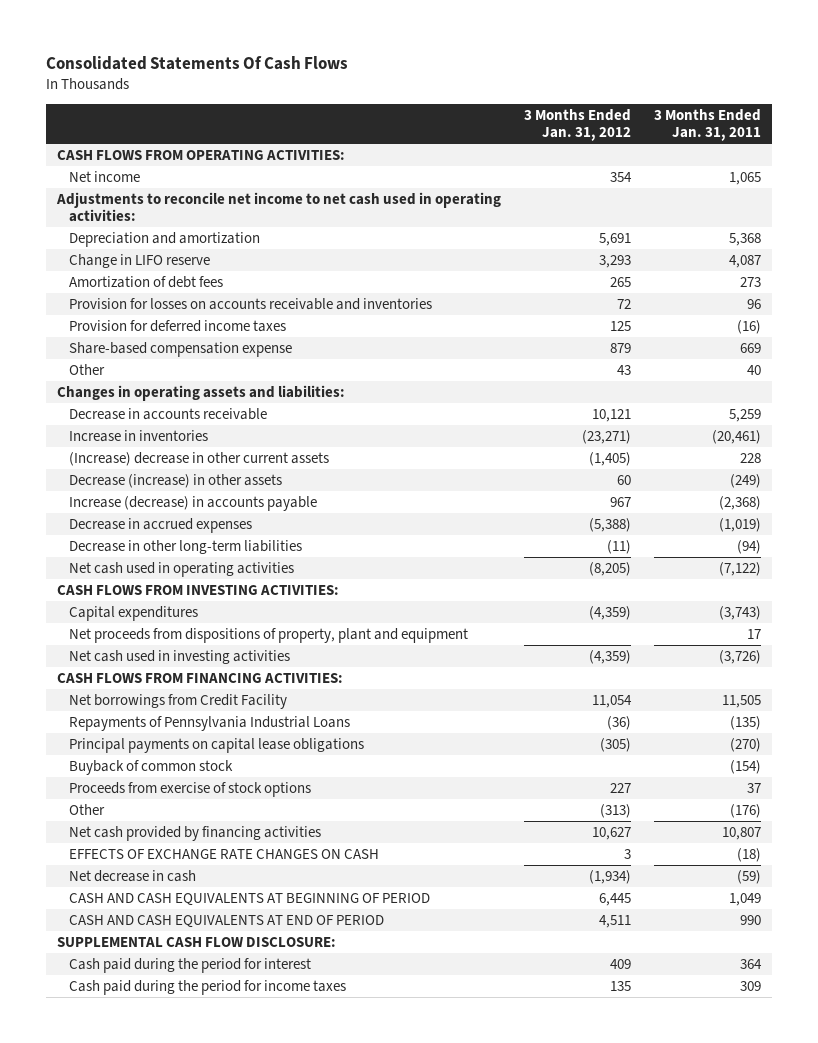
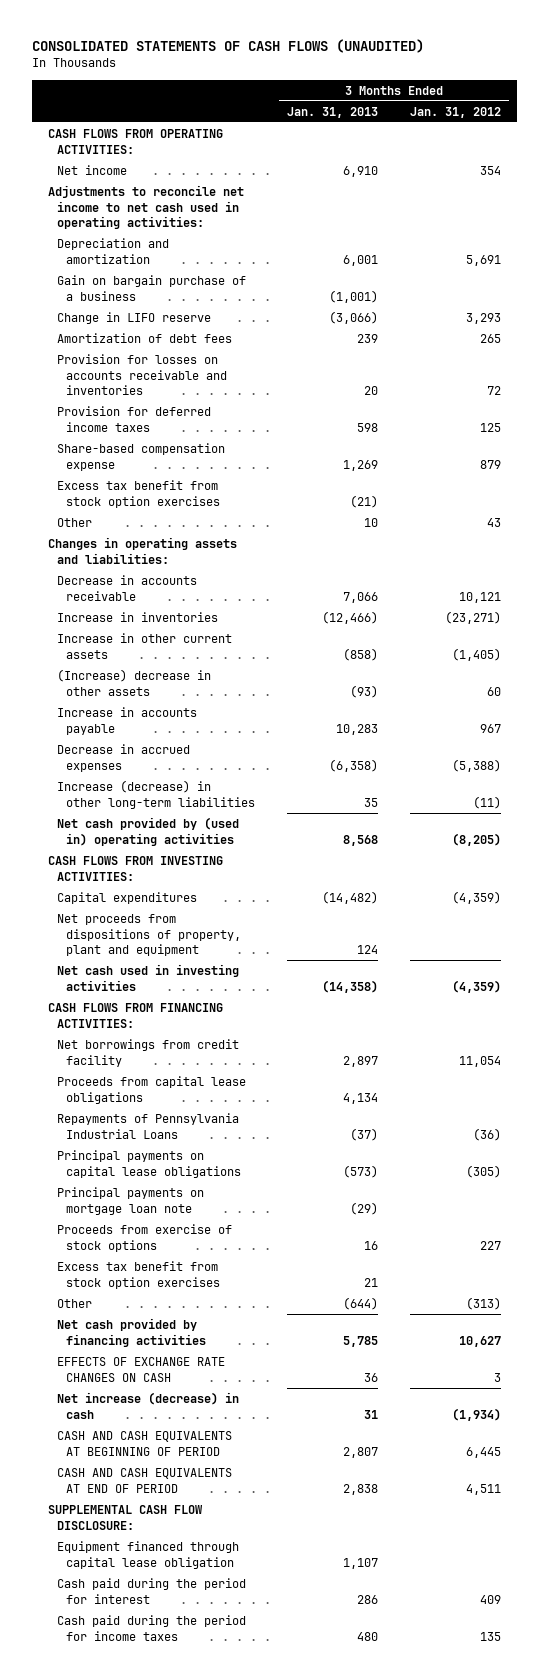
[45,55,348,70] Consolidated Statements Of Cash Flows -> [31,38,424,53] CONSOLIDATED STATEMENTS OF CASH FLOWS (UNAUDITED)
[653,108,761,142] 3 Months Ended Jan. 31, 2011 -> none
none -> [287,106,379,118] Jan. 31, 2013
none -> [57,274,247,301] Gain on bargain purchase of a business
none -> [57,479,221,508] Excess tax benefit from stock option exercises
[68,451,329,466] (Increase) decrease in other current assets -> [57,632,233,659] Increase in other current assets
[68,473,282,488] Decrease (increase) in other assets -> [57,668,212,696] (Increase) decrease in other assets
[68,495,317,511] Increase (decrease) in accounts payable -> [57,706,198,735] Increase in accounts payable
[68,539,302,554] Decrease in other long-term liabilities -> [57,779,256,809] Increase (decrease) in other long-term liabilities
[68,561,294,577] Net cash used in operating activities -> [57,816,240,846] Net cash provided by (used in) operating activities
[68,693,287,709] Net borrowings from Credit Facility -> [57,1038,240,1067] Net borrowings from credit facility
none -> [57,1075,247,1104] Proceeds from capital lease obligations
[68,759,233,775] Buyback of common stock -> none
none -> [57,1186,205,1215] Principal payments on mortgage loan note
none -> [57,1260,221,1289] Excess tax benefit from stock option exercises
[68,869,196,882] Net decrease in cash -> [57,1391,240,1419] Net increase (decrease) in cash
none -> [57,1540,240,1569] Equipment financed through capital lease obligation

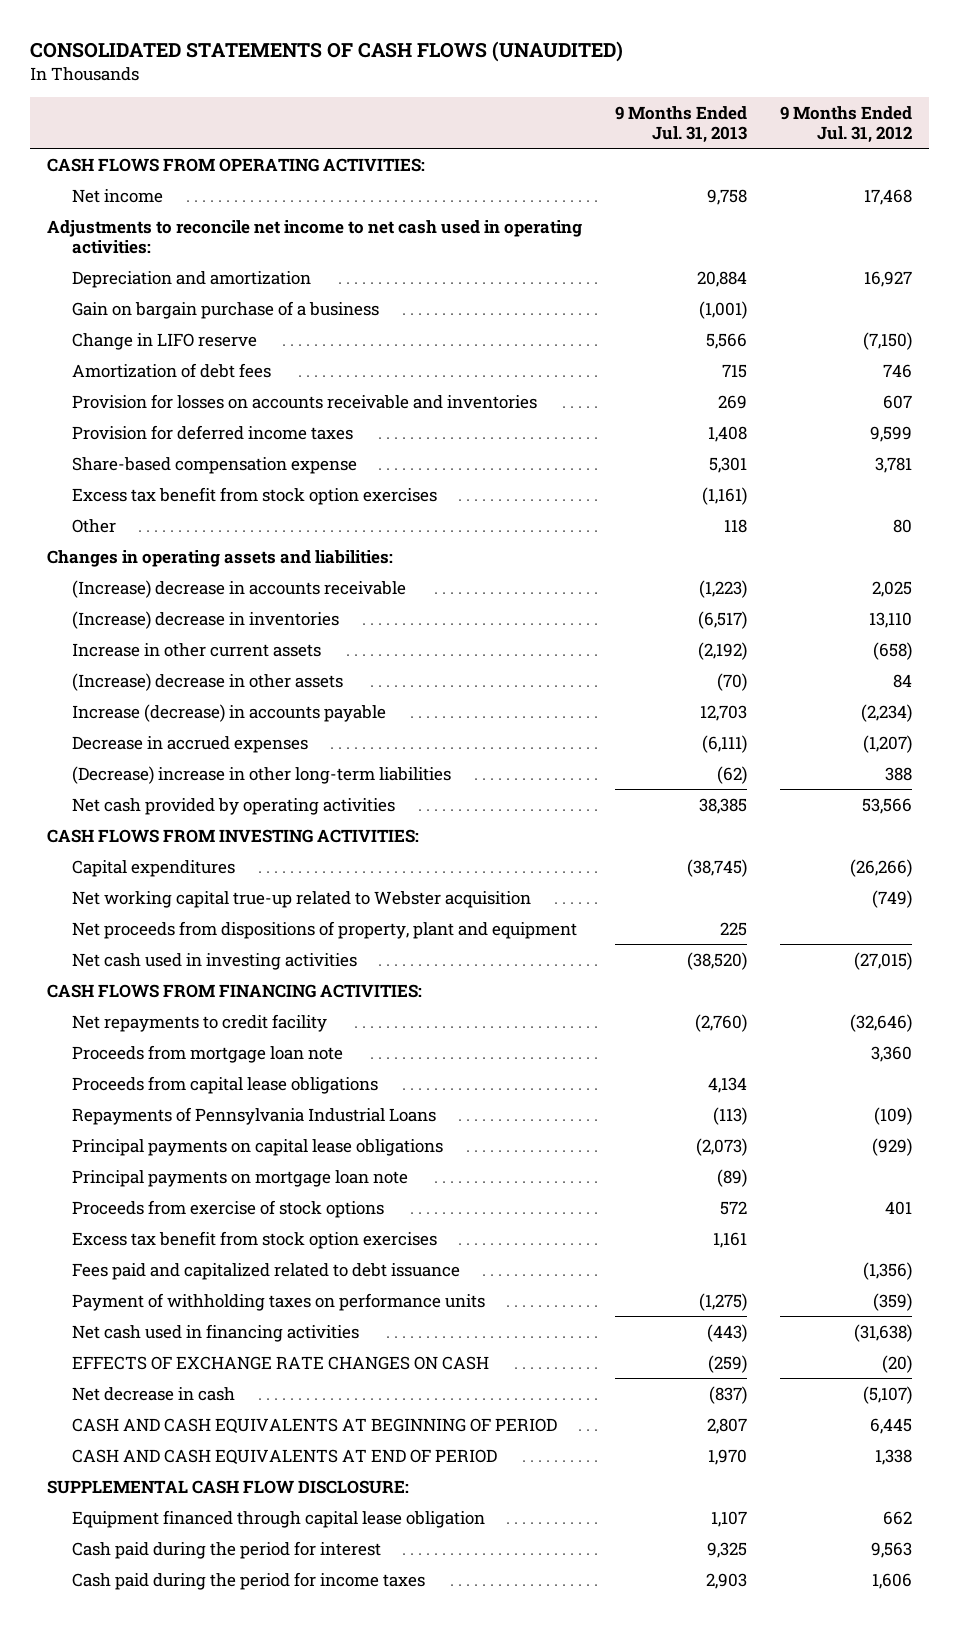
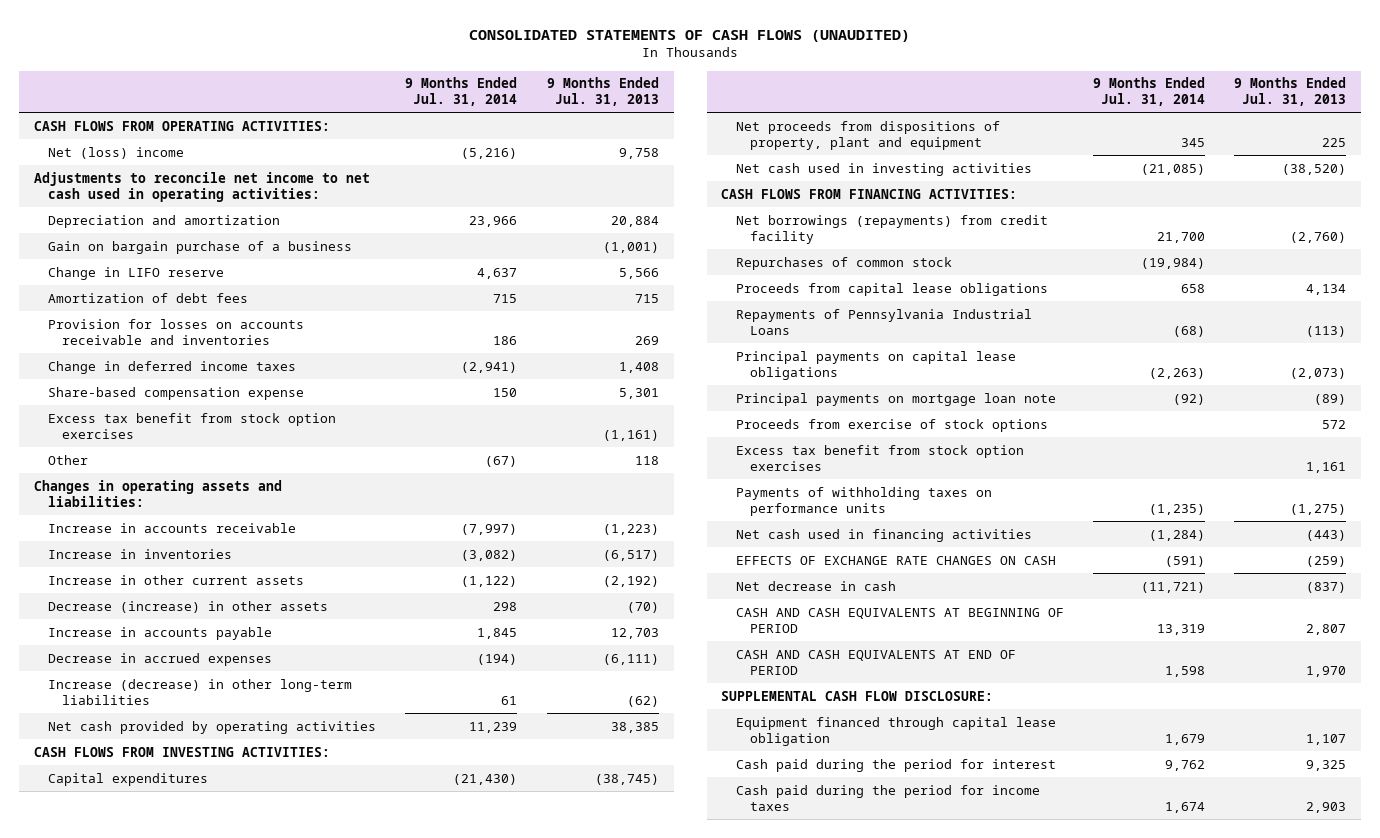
[780,105,913,143] 9 Months Ended Jul. 31, 2012 -> none
none -> [405,77,518,107] 9 Months Ended Jul. 31, 2014
[71,188,163,203] Net income -> [48,146,185,159] Net (loss) income
[71,424,353,440] Provision for deferred income taxes -> [48,360,297,374] Change in deferred income taxes
[71,579,406,598] (Increase) decrease in accounts receivable -> [48,522,297,533] Increase in accounts receivable
[71,610,339,629] (Increase) decrease in inventories -> [48,548,233,559] Increase in inventories
[71,672,343,691] (Increase) decrease in other assets -> [48,600,329,613] Decrease (increase) in other assets
[71,703,386,722] Increase (decrease) in accounts payable -> [48,626,273,640] Increase in accounts payable
[71,765,451,784] (Decrease) increase in other long-term liabilities -> [48,678,353,705] Increase (decrease) in other long-term liabilities
[71,890,531,908] Net working capital true-up related to Webster acquisition -> none
[71,1044,343,1063] Proceeds from mortgage loan note -> none
[71,1013,327,1032] Net repayments to credit facility -> [735,214,1048,244] Net borrowings (repayments) from credit facility
none -> [735,256,952,270] Repurchases of common stock
[71,1262,460,1280] Fees paid and capitalized related to debt issuance -> none
[71,1292,485,1311] Payment of withholding taxes on performance units -> [735,486,992,516] Payments of withholding taxes on performance units

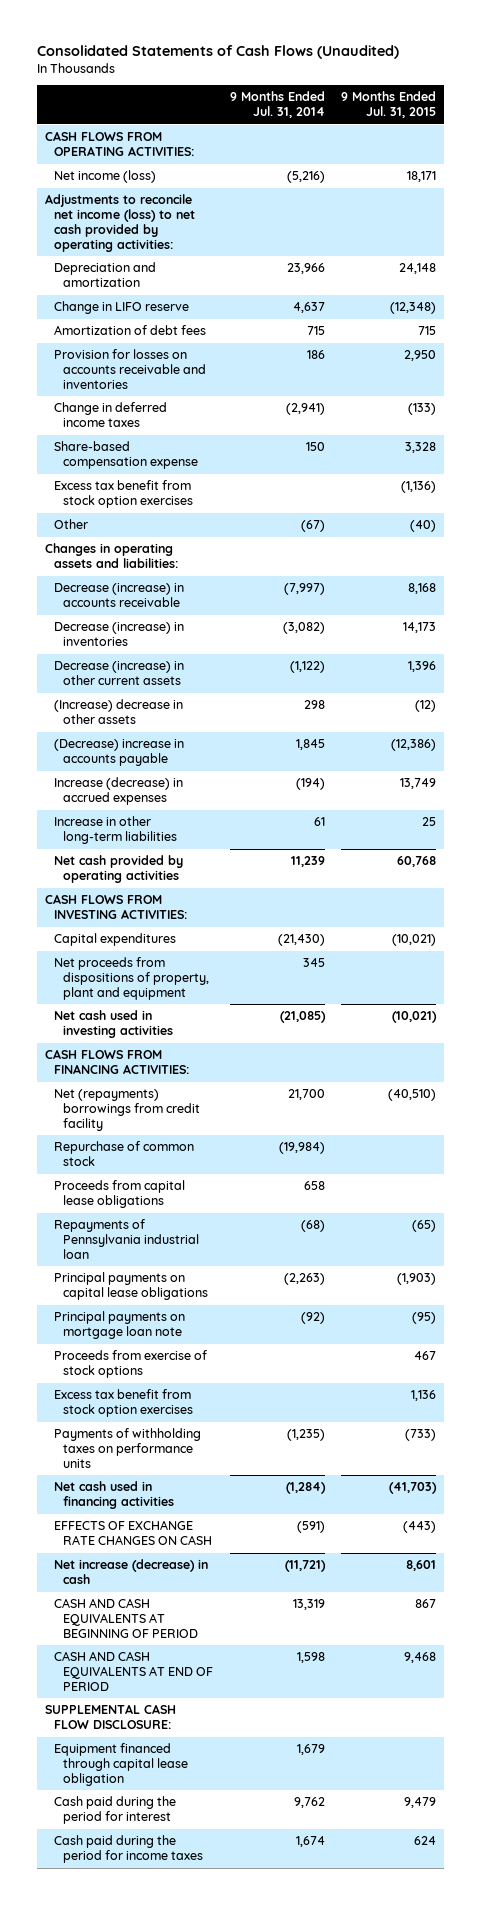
[469,29,911,42] CONSOLIDATED STATEMENTS OF CASH FLOWS (UNAUDITED) -> [36,45,399,60] Consolidated Statements of Cash Flows (Unaudited)
[546,77,659,107] 9 Months Ended Jul. 31, 2013 -> none
none -> [341,91,437,119] 9 Months Ended Jul. 31, 2015
[48,146,185,159] Net (loss) income -> [54,170,157,184] Net income (loss)
[33,171,370,202] Adjustments to reconcile net income to net cash used in operating activities: -> [44,194,196,252] Adjustments to reconcile net income (loss) to net cash provided by operating activities:
[48,240,353,254] Gain on bargain purchase of a business -> none
[48,522,297,533] Increase in accounts receivable -> [54,583,185,608] Decrease (increase) in accounts receivable
[48,548,233,559] Increase in inventories -> [54,622,185,647] Decrease (increase) in inventories
[48,574,305,585] Increase in other current assets -> [54,661,185,686] Decrease (increase) in other current assets
[48,600,329,613] Decrease (increase) in other assets -> [54,699,184,725] (Increase) decrease in other assets
[48,626,273,640] Increase in accounts payable -> [54,739,185,767] (Decrease) increase in accounts payable
[48,652,273,666] Decrease in accrued expenses -> [54,777,184,806] Increase (decrease) in accrued expenses
[48,678,353,705] Increase (decrease) in other long-term liabilities -> [54,816,178,845] Increase in other long-term liabilities
[735,214,1048,244] Net borrowings (repayments) from credit facility -> [54,1089,201,1131] Net (repayments) borrowings from credit facility
[735,256,952,270] Repurchases of common stock -> [54,1141,195,1167] Repurchase of common stock
[735,308,1032,335] Repayments of Pennsylvania Industrial Loans -> [54,1219,200,1259] Repayments of Pennsylvania industrial loan
[735,580,896,591] Net decrease in cash -> [54,1559,209,1585] Net increase (decrease) in cash

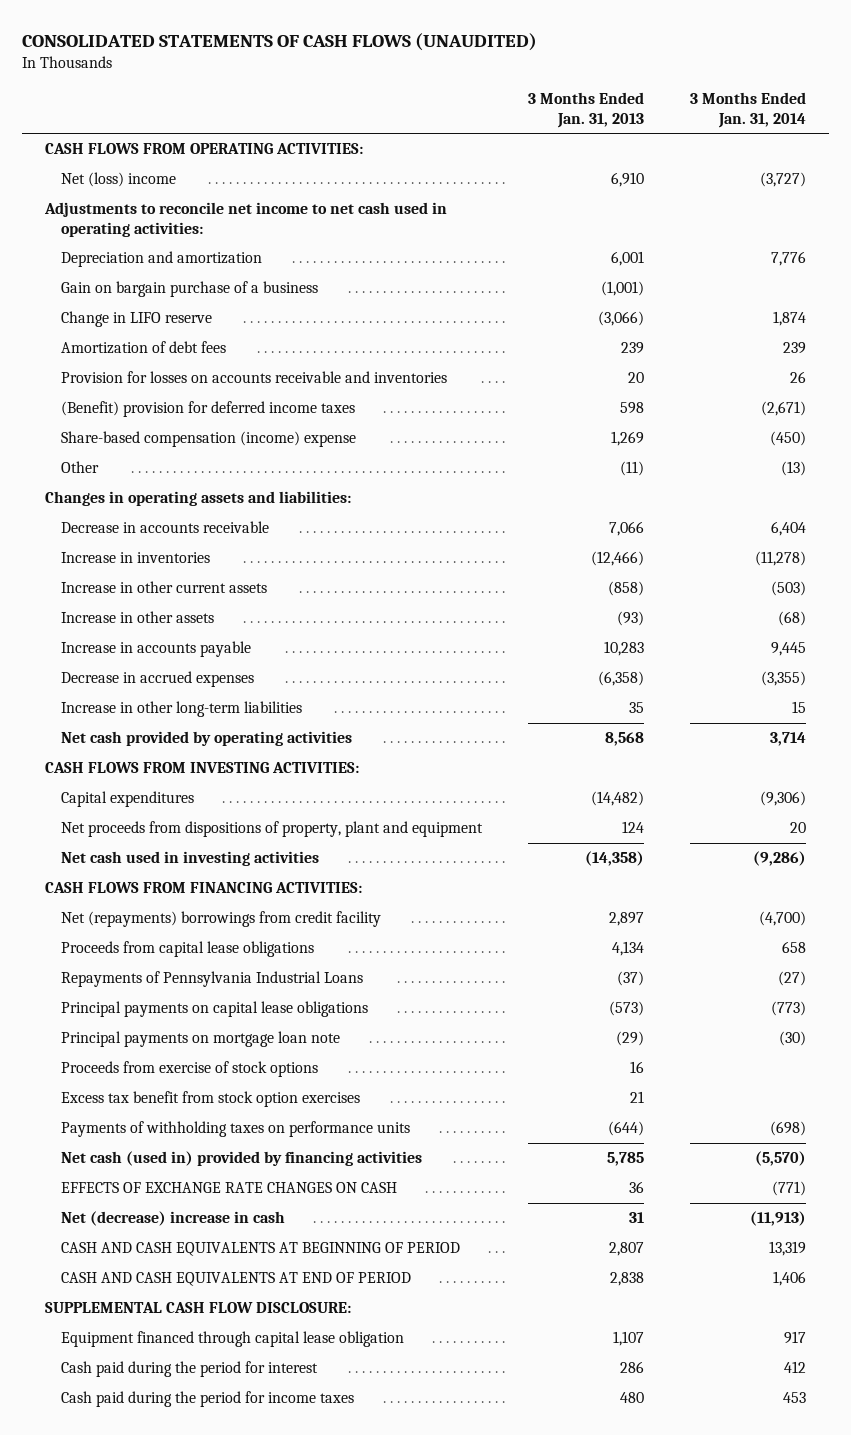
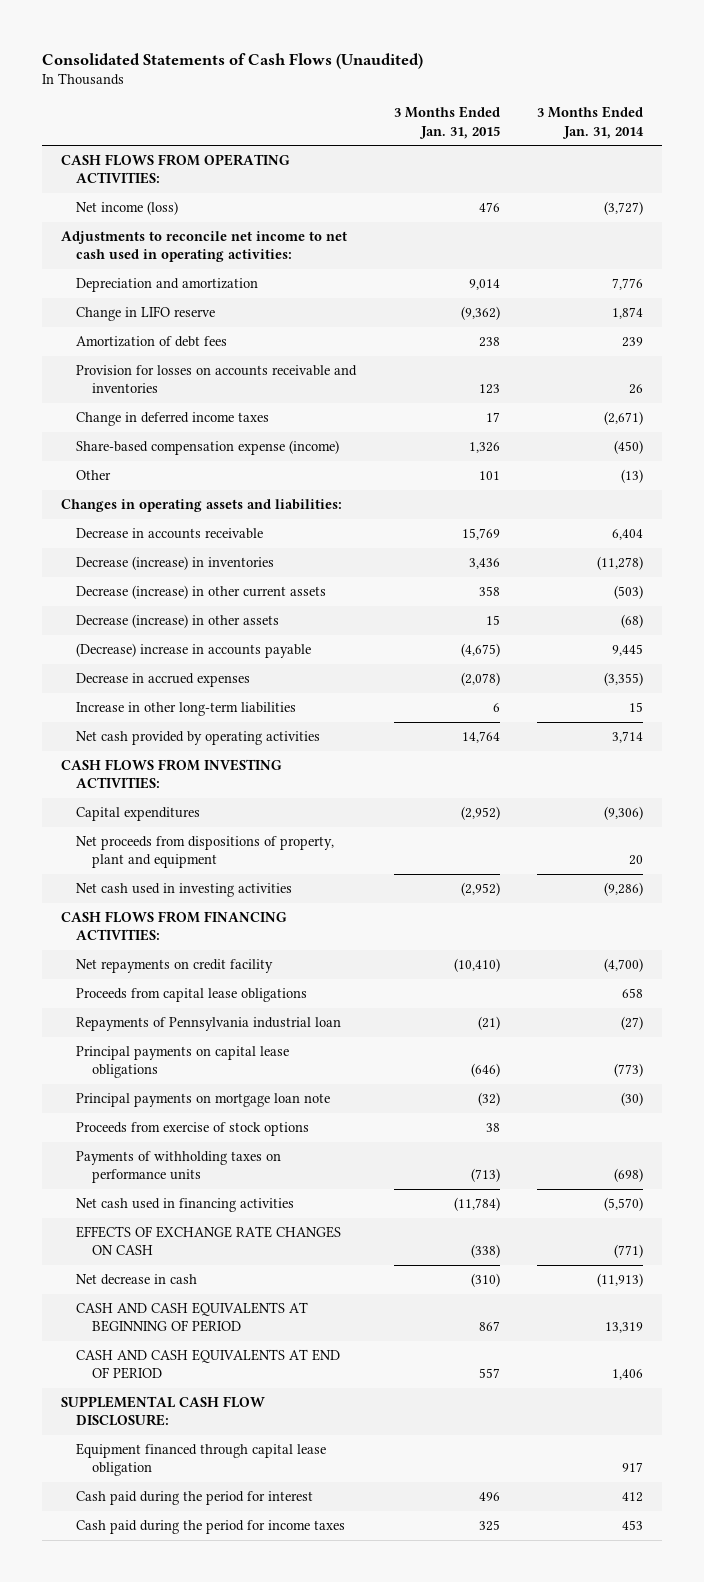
[22,32,538,51] CONSOLIDATED STATEMENTS OF CASH FLOWS (UNAUDITED) -> [42,52,424,69] Consolidated Statements of Cash Flows (Unaudited)
[527,92,644,128] 3 Months Ended Jan. 31, 2013 -> none
none -> [393,106,500,139] 3 Months Ended Jan. 31, 2015
[60,172,176,188] Net (loss) income -> [76,200,179,215] Net income (loss)
[60,281,318,298] Gain on bargain purchase of a business -> none
[60,401,355,418] (Benefit) provision for deferred income taxes -> [76,411,270,426] Change in deferred income taxes
[60,431,356,448] Share-based compensation (income) expense -> [76,439,340,455] Share-based compensation expense (income)
[60,552,210,564] Increase in inventories -> [76,555,275,570] Decrease (increase) in inventories
[60,581,267,594] Increase in other current assets -> [76,584,327,599] Decrease (increase) in other current assets
[60,611,214,624] Increase in other assets -> [76,613,280,628] Decrease (increase) in other assets
[60,641,251,658] Increase in accounts payable -> [76,642,312,658] (Decrease) increase in accounts payable
[60,911,381,928] Net (repayments) borrowings from credit facility -> [76,958,274,973] Net repayments on credit facility
[60,971,363,988] Repayments of Pennsylvania Industrial Loans -> [76,1016,342,1031] Repayments of Pennsylvania industrial loan
[60,1091,360,1108] Excess tax benefit from stock option exercises -> none
[60,1151,422,1167] Net cash (used in) provided by financing activities -> [76,1197,295,1212] Net cash used in financing activities
[60,1211,285,1227] Net (decrease) increase in cash -> [76,1273,198,1285] Net decrease in cash

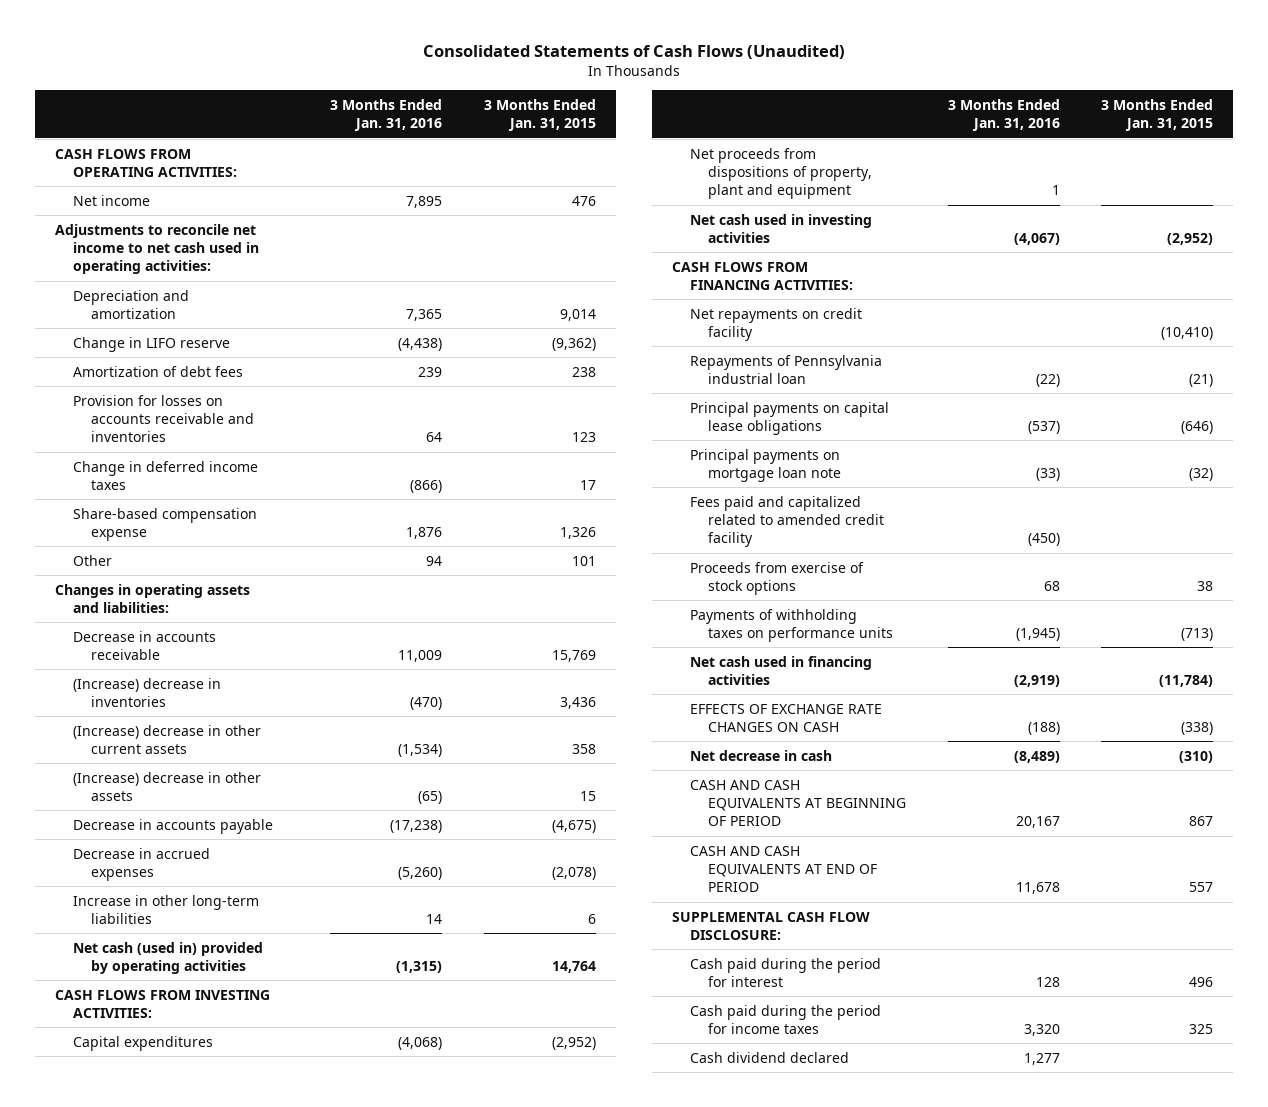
[537,106,645,139] 3 Months Ended Jan. 31, 2014 -> none
none -> [330,98,443,132] 3 Months Ended Jan. 31, 2016
[76,200,179,215] Net income (loss) -> [73,194,151,206] Net income
[76,439,340,455] Share-based compensation expense (income) -> [73,507,258,542] Share-based compensation expense
[76,555,275,570] Decrease (increase) in inventories -> [73,677,222,708] (Increase) decrease in inventories
[76,584,327,599] Decrease (increase) in other current assets -> [73,724,262,755] (Increase) decrease in other current assets
[76,613,280,628] Decrease (increase) in other assets -> [73,771,262,802] (Increase) decrease in other assets
[76,642,312,658] (Decrease) increase in accounts payable -> [73,818,274,834] Decrease in accounts payable
[76,730,321,745] Net cash provided by operating activities -> [73,941,264,975] Net cash (used in) provided by operating activities
[76,987,308,1002] Proceeds from capital lease obligations -> none
none -> [690,495,885,548] Fees paid and capitalized related to amended credit facility
[76,1442,327,1477] Equipment financed through capital lease obligation -> none
none -> [690,1051,850,1063] Cash dividend declared

